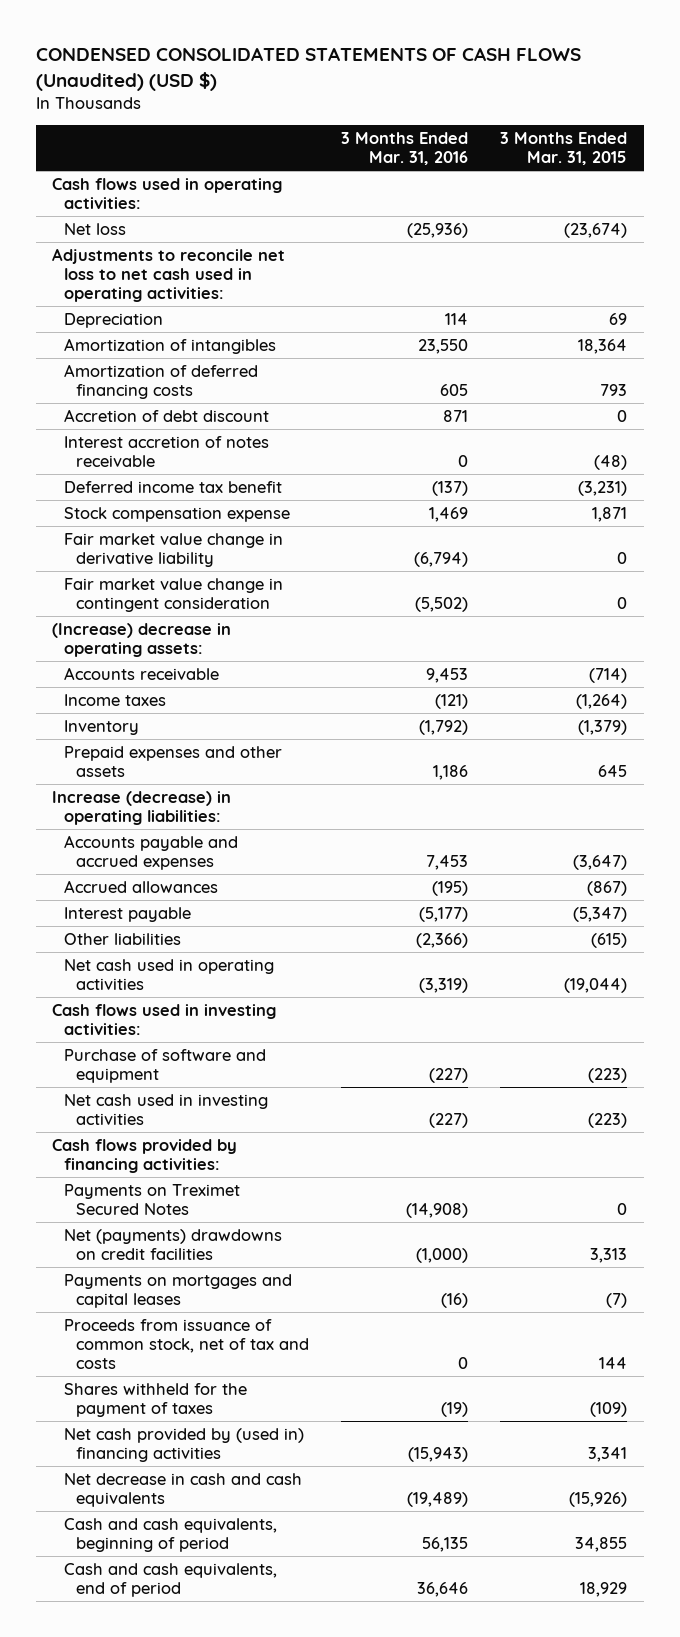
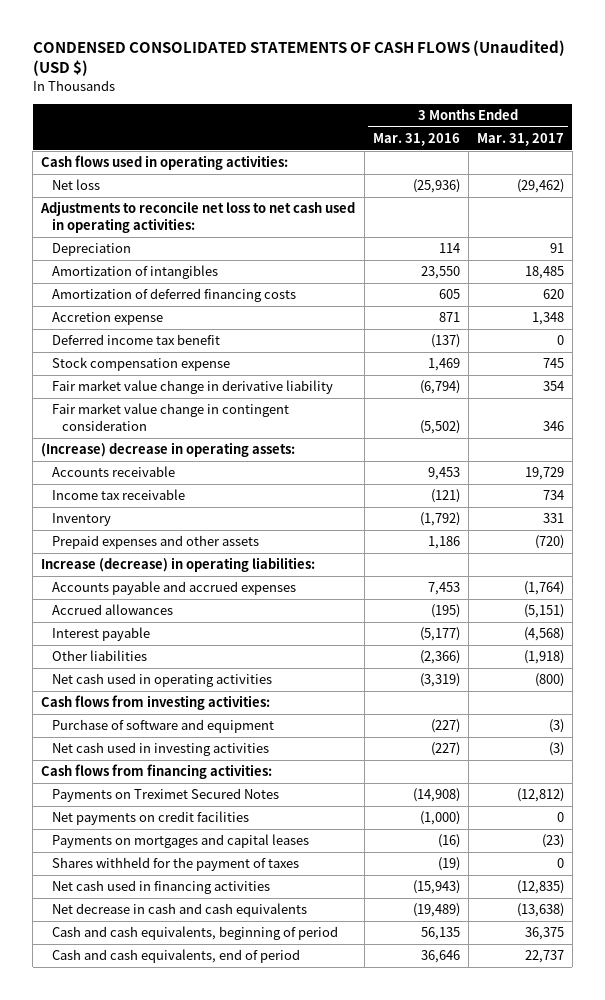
[500,132,628,166] 3 Months Ended Mar. 31, 2015 -> none
none -> [476,133,564,147] Mar. 31, 2017
[64,435,270,467] Interest accretion of notes receivable -> none
[64,408,270,422] Accretion of debt discount -> [51,312,163,326] Accretion expense
[64,693,167,706] Income taxes -> [51,489,185,501] Income tax receivable
[52,1003,277,1035] Cash flows used in investing activities: -> [41,695,271,711] Cash flows from investing activities:
[52,1138,238,1173] Cash flows provided by financing activities: -> [41,764,273,780] Cash flows from financing activities:
[64,1228,283,1260] Net (payments) drawdowns on credit facilities -> [51,811,249,826] Net payments on credit facilities
[64,1318,310,1369] Proceeds from issuance of common stock, net of tax and costs -> none
[64,1427,305,1462] Net cash provided by (used in) financing activities -> [51,880,270,895] Net cash used in financing activities

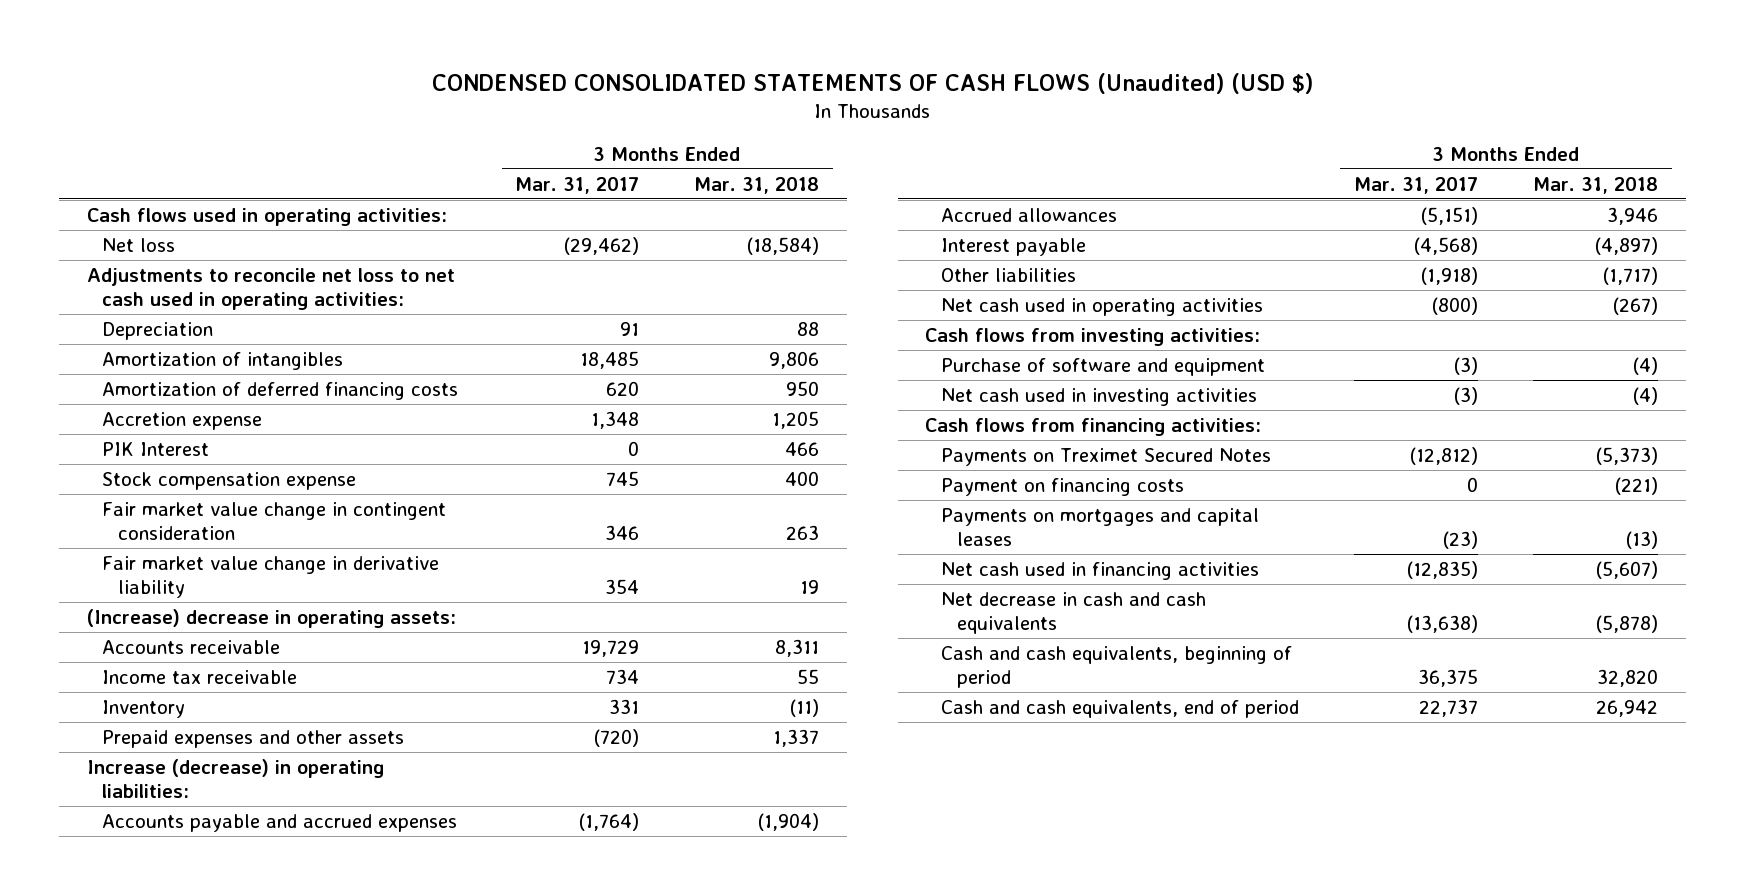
[372,133,460,147] Mar. 31, 2016 -> none
none -> [694,176,820,194] Mar. 31, 2018
[51,334,220,346] Deferred income tax benefit -> none
none -> [102,441,210,456] PIK Interest
[51,380,333,395] Fair market value change in derivative liability -> [102,555,440,598] Fair market value change in derivative liability
[51,811,249,826] Net payments on credit facilities -> none
none -> [941,477,1185,496] Payment on financing costs
[51,857,299,872] Shares withheld for the payment of taxes -> none

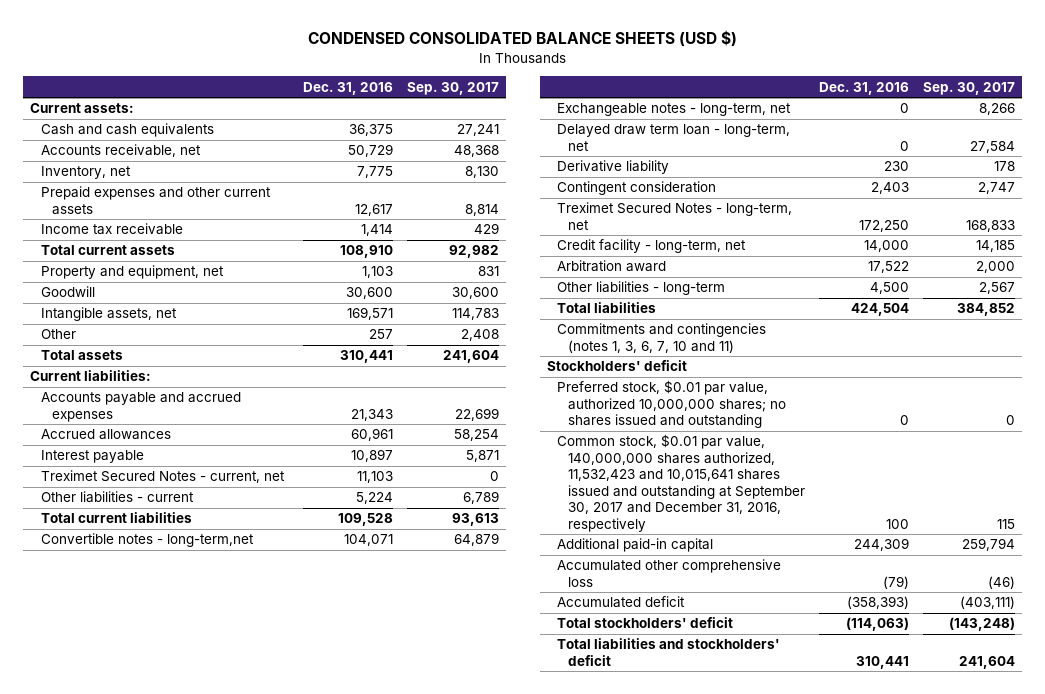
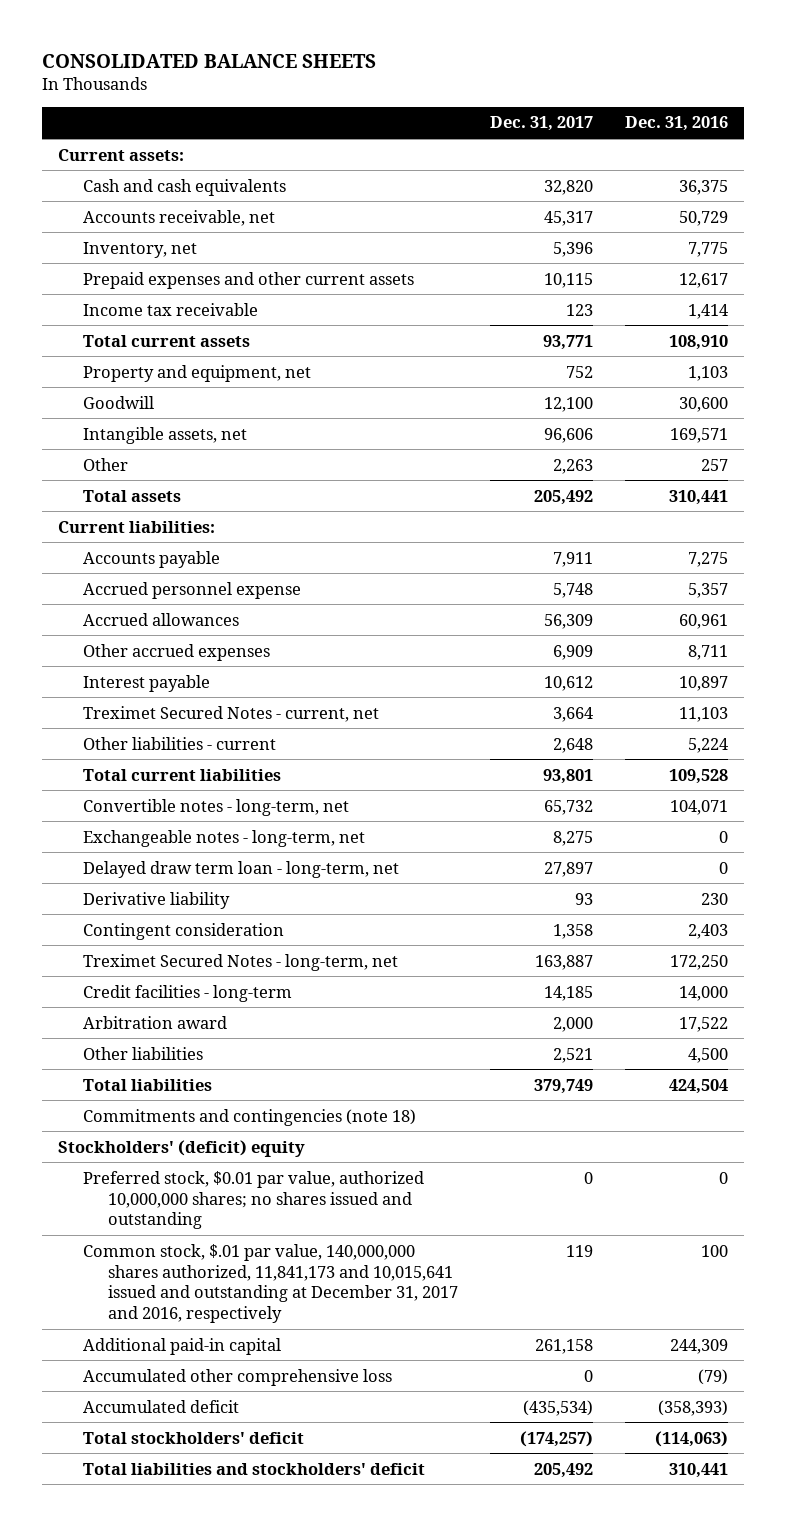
[307,30,737,48] CONDENSED CONSOLIDATED BALANCE SHEETS (USD $) -> [42,53,377,68] CONSOLIDATED BALANCE SHEETS
[406,81,499,95] Sep. 30, 2017 -> none
none -> [490,116,594,132] Dec. 31, 2017
[40,392,241,422] Accounts payable and accrued expenses -> none
none -> [83,550,221,568] Accounts payable
none -> [83,581,302,599] Accrued personnel expense
none -> [83,643,271,661] Other accrued expenses
[40,533,254,548] Convertible notes - long-term,net -> [83,798,350,816] Convertible notes - long-term, net
[557,239,747,254] Credit facility - long-term, net -> [83,984,293,1002] Credit facilities - long-term
[557,281,726,296] Other liabilities - long-term -> [83,1046,204,1060] Other liabilities
[557,323,767,353] Commitments and contingencies (notes 1, 3, 6, 7, 10 and 11) -> [83,1108,417,1126] Commitments and contingencies (note 18)
[546,360,687,372] Stockholders' deficit -> [58,1139,306,1157] Stockholders' (deficit) equity
[557,434,805,532] Common stock, $0.01 par value, 140,000,000 shares authorized, 11,532,423 and 10,015,641 shares issued and outstanding at September 30, 2017 and December 31, 2016, respectively -> [83,1243,459,1324] Common stock, $.01 par value, 140,000,000 shares authorized, 11,841,173 and 10,015,641 issued and outstanding at December 31, 2017 and 2016, respectively

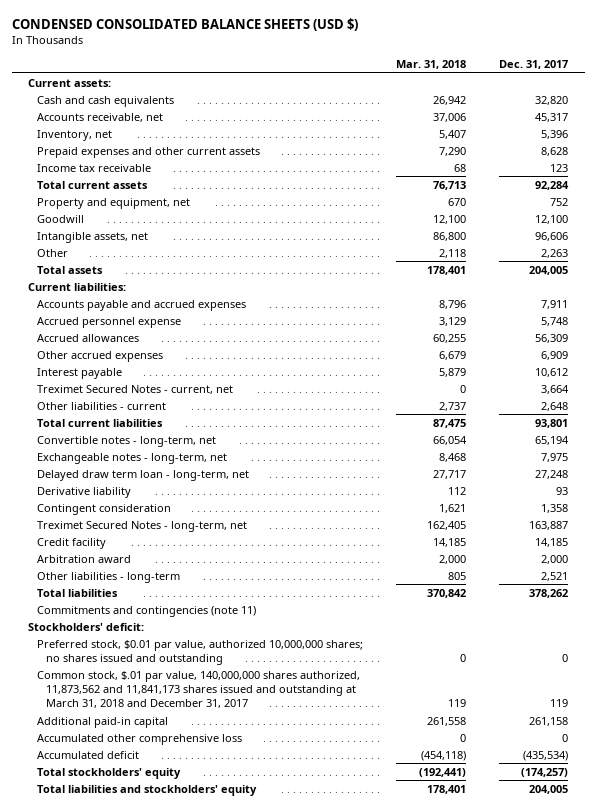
[42,53,377,68] CONSOLIDATED BALANCE SHEETS -> [11,17,358,31] CONDENSED CONSOLIDATED BALANCE SHEETS (USD $)
[625,116,729,132] Dec. 31, 2016 -> none
none -> [396,59,467,69] Mar. 31, 2018
[544,272,594,288] 10,115 -> [541,146,569,156] 8,628
[543,334,594,350] 93,771 -> [535,180,570,190] 92,284
[534,489,594,505] 205,492 -> [529,265,569,275] 204,005
[83,550,221,568] Accounts payable -> [37,299,247,311] Accounts payable and accrued expenses
[544,799,594,815] 65,732 -> [535,435,570,445] 65,194
[553,830,594,846] 8,275 -> [541,452,569,462] 7,975
[544,861,594,877] 27,897 -> [535,469,569,479] 27,248
[83,984,293,1002] Credit facilities - long-term -> [37,537,107,549] Credit facility
[83,1046,204,1060] Other liabilities -> [37,571,181,583] Other liabilities - long-term
[534,1078,594,1094] 379,749 -> [529,588,569,598] 378,262
[83,1108,417,1126] Commitments and contingencies (note 18) -> [37,605,257,617] Commitments and contingencies (note 11)
[58,1139,306,1157] Stockholders' (deficit) equity -> [28,622,145,631] Stockholders' deficit:
[83,1243,459,1324] Common stock, $.01 par value, 140,000,000 shares authorized, 11,841,173 and 10,015,641 issued and outstanding at December 31, 2017 and 2016, respectively -> [37,670,361,709] Common stock, $.01 par value, 140,000,000 shares authorized, 11,873,562 and 11,841,173 shares issued and outstanding at March 31, 2018 and December 31, 2017
[83,1431,305,1444] Total stockholders' deficit -> [37,767,182,779] Total stockholders' equity
[83,1462,426,1475] Total liabilities and stockholders' deficit -> [37,784,258,796] Total liabilities and stockholders' equity
[534,1462,594,1478] 205,492 -> [529,784,569,794] 204,005

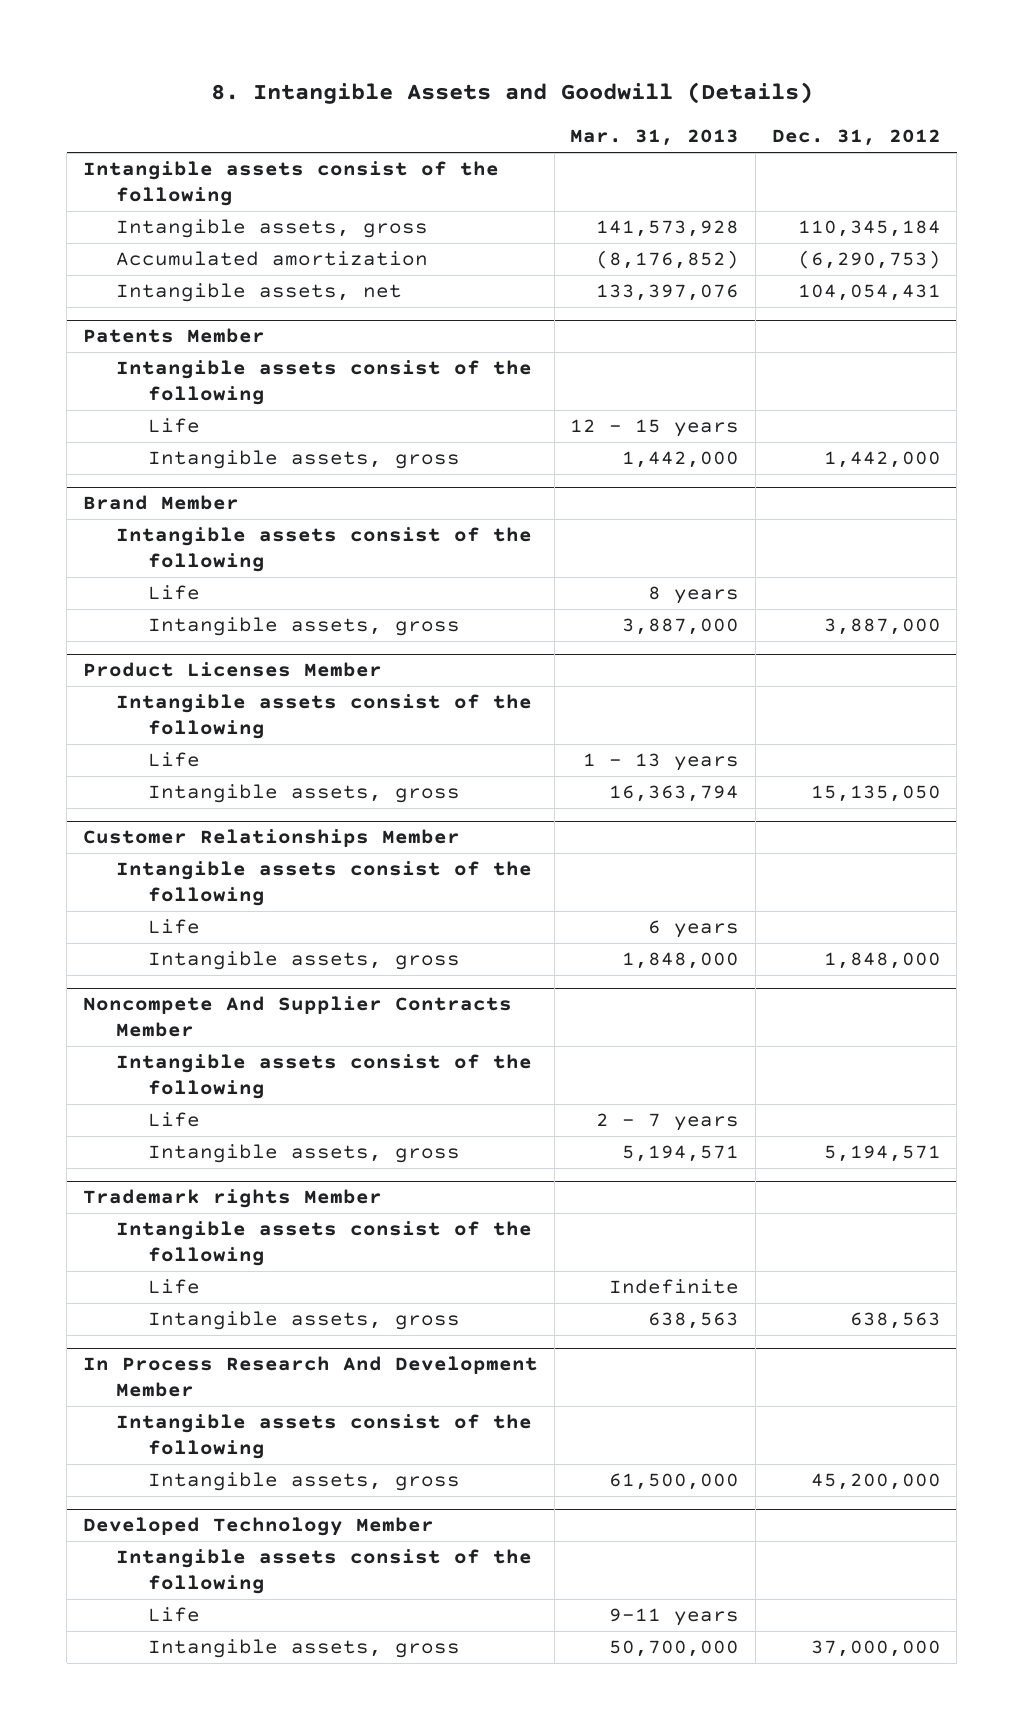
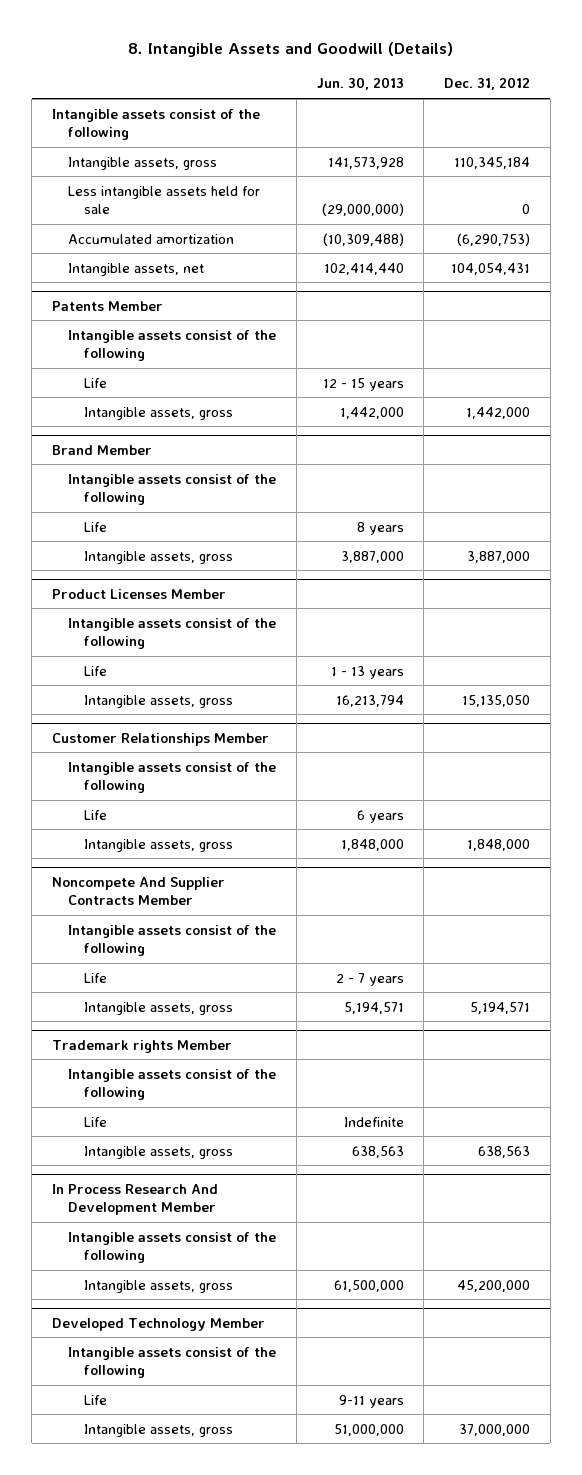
[570,129,740,147] Mar. 31, 2013 -> none
none -> [316,77,404,91] Jun. 30, 2013
none -> [68,185,261,214] Less intangible assets held for sale

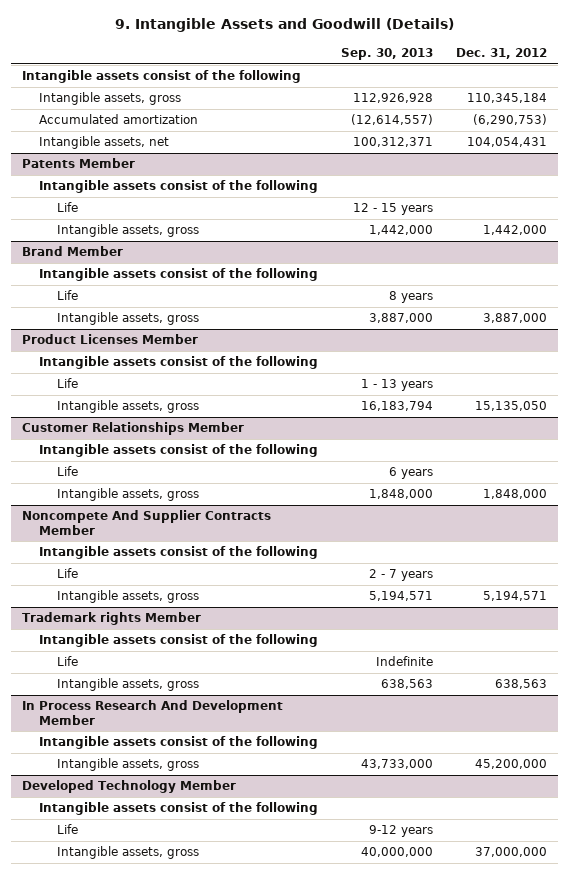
[127,42,453,58] 8. Intangible Assets and Goodwill (Details) -> [114,18,454,33] 9. Intangible Assets and Goodwill (Details)
[316,77,404,91] Jun. 30, 2013 -> none
none -> [341,48,434,61] Sep. 30, 2013
[68,185,261,214] Less intangible assets held for sale -> none

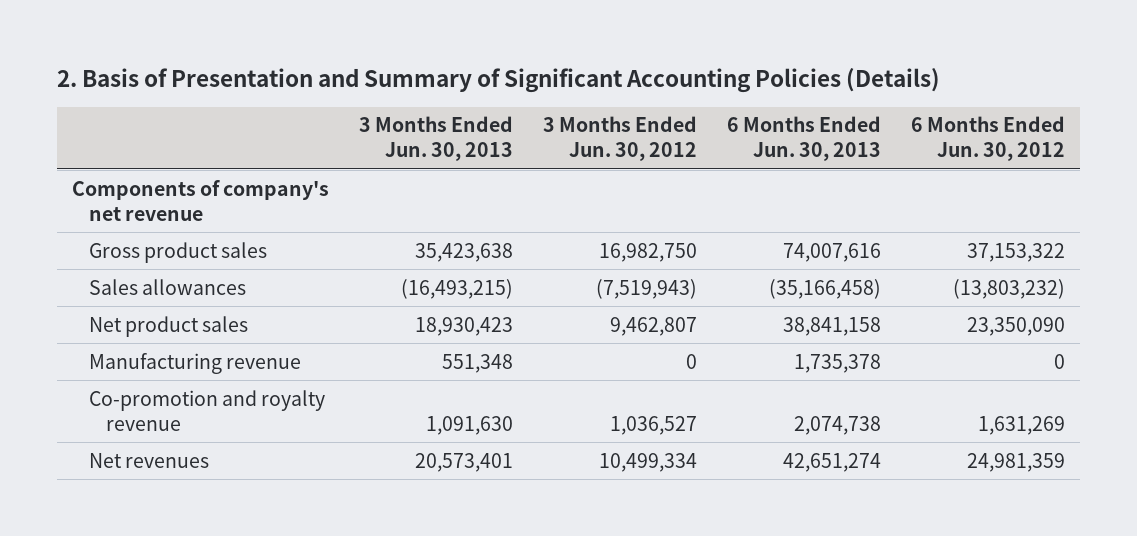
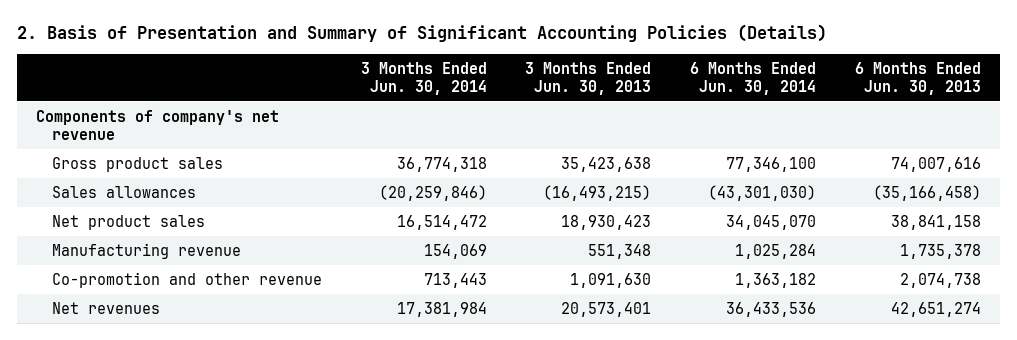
[542,116,697,162] 3 Months Ended Jun. 30, 2012 -> none
[910,116,1065,162] 6 Months Ended Jun. 30, 2012 -> none
none -> [360,61,487,95] 3 Months Ended Jun. 30, 2014
none -> [690,61,817,95] 6 Months Ended Jun. 30, 2014
[88,389,325,431] Co-promotion and royalty revenue -> [52,271,323,288] Co-promotion and other revenue

